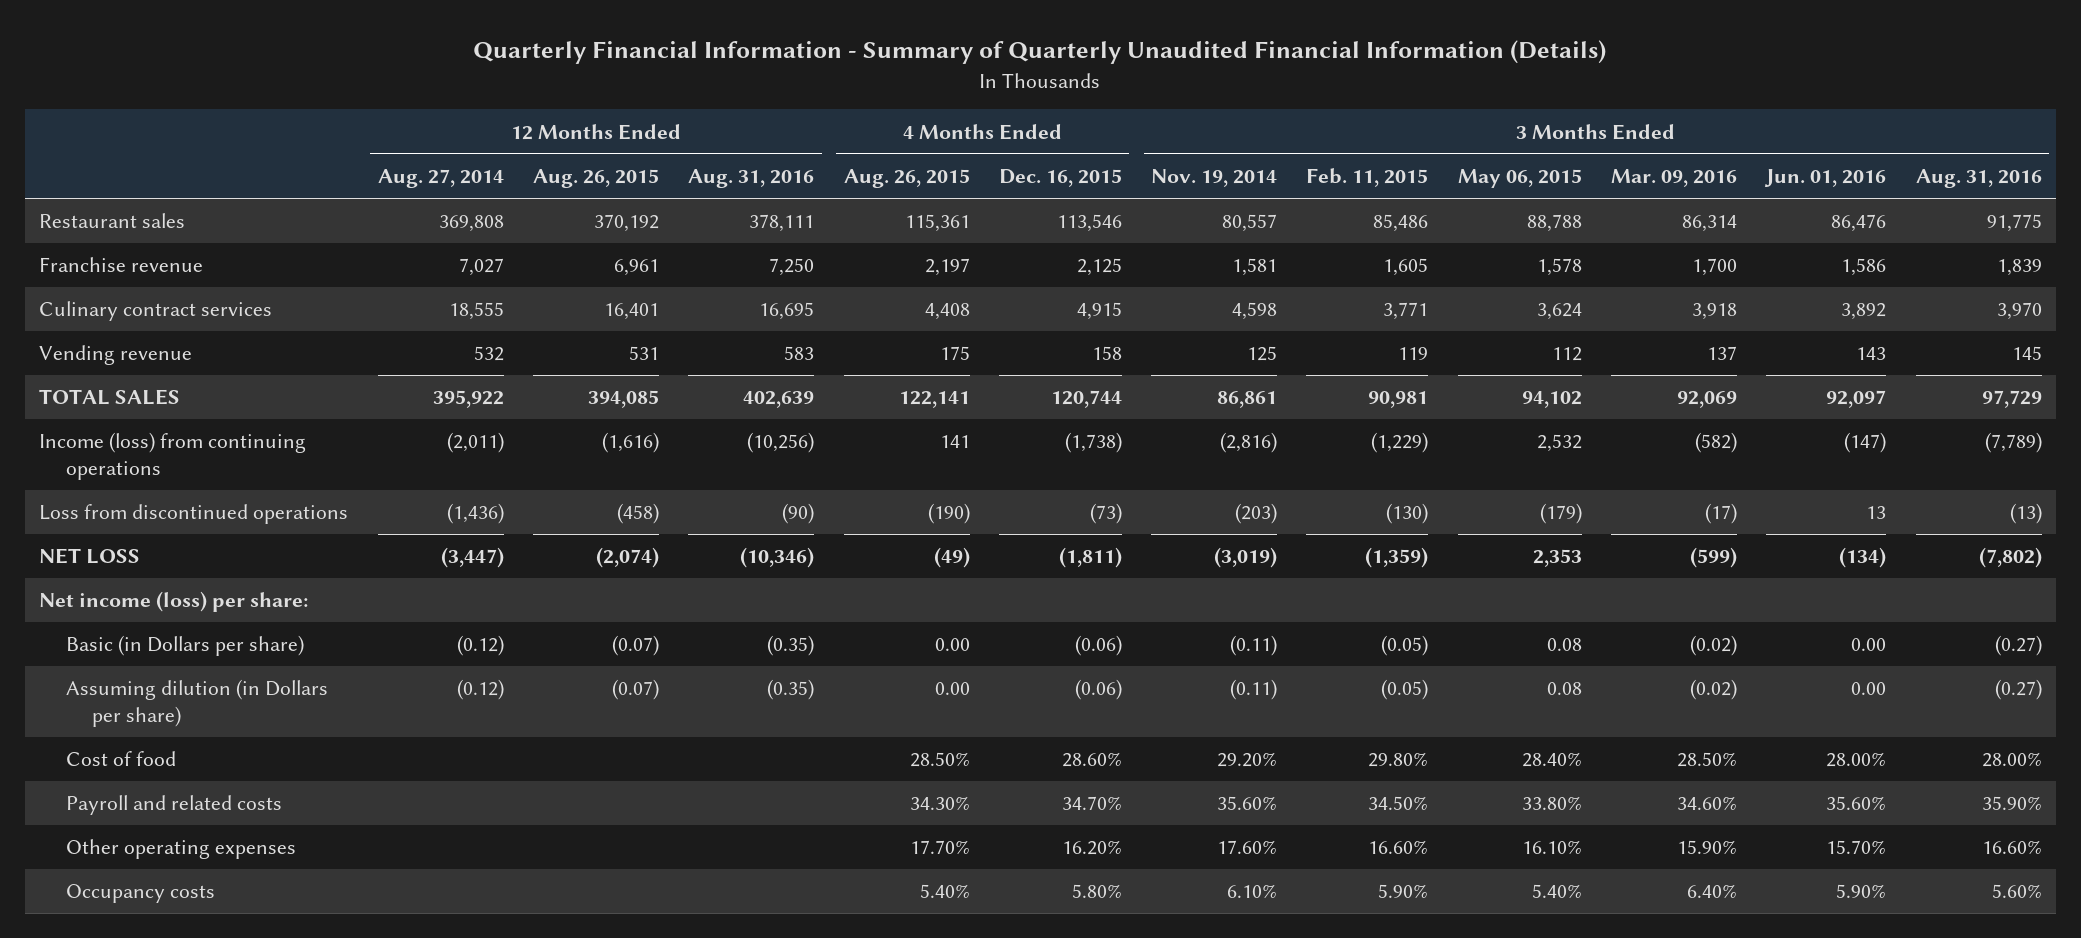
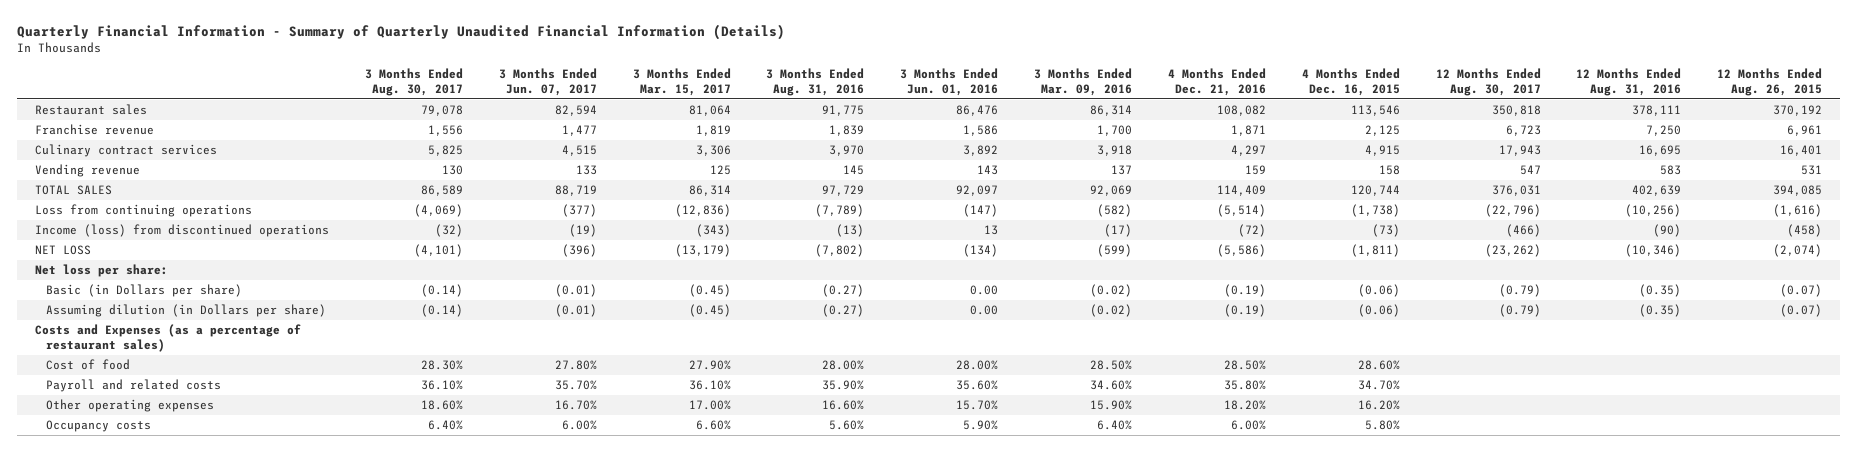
[377,169,504,189] Aug. 27, 2014 -> none
[843,169,970,189] Aug. 26, 2015 -> none
[1151,169,1278,188] Nov. 19, 2014 -> none
[1306,168,1429,188] Feb. 11, 2015 -> none
[1457,169,1582,189] May 06, 2015 -> none
none -> [364,68,463,96] 3 Months Ended Aug. 30, 2017
none -> [498,68,597,96] 3 Months Ended Jun. 07, 2017
none -> [632,68,731,96] 3 Months Ended Mar. 15, 2017
none -> [1167,68,1266,96] 4 Months Ended Dec. 21, 2016
none -> [1435,68,1541,96] 12 Months Ended Aug. 30, 2017
[39,432,307,481] Income (loss) from continuing operations -> [35,204,253,218] Loss from continuing operations
[39,504,349,525] Loss from discontinued operations -> [35,224,330,238] Income (loss) from discontinued operations
[39,591,309,613] Net income (loss) per share: -> [35,264,169,278] Net loss per share:
none -> [35,324,302,352] Costs and Expenses (as a percentage of restaurant sales)

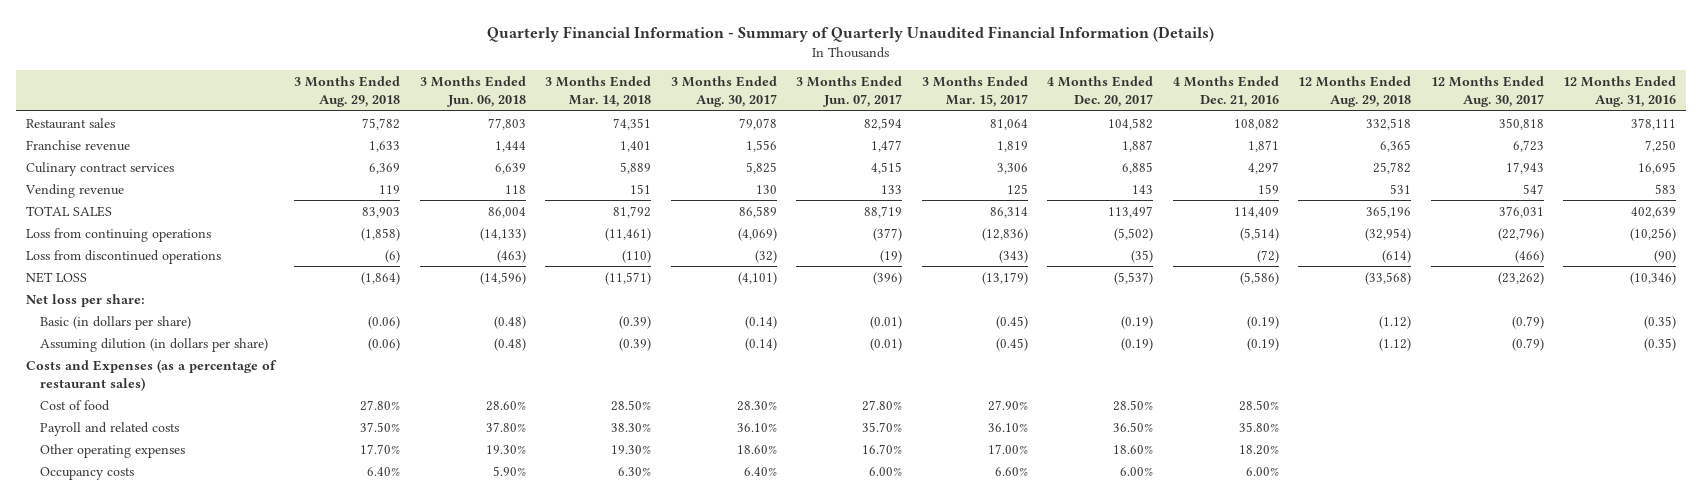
[766,68,865,96] 3 Months Ended Aug. 31, 2016 -> none
[900,68,999,96] 3 Months Ended Jun. 01, 2016 -> none
[1034,68,1133,96] 3 Months Ended Mar. 09, 2016 -> none
[1301,68,1400,96] 4 Months Ended Dec. 16, 2015 -> none
[1717,68,1823,96] 12 Months Ended Aug. 26, 2015 -> none
none -> [294,76,401,107] 3 Months Ended Aug. 29, 2018
none -> [419,76,526,107] 3 Months Ended Jun. 06, 2018
none -> [545,76,652,107] 3 Months Ended Mar. 14, 2018
none -> [1047,76,1154,107] 4 Months Ended Dec. 20, 2017
none -> [1298,76,1412,107] 12 Months Ended Aug. 29, 2018
[35,224,330,238] Income (loss) from discontinued operations -> [26,249,222,264] Loss from discontinued operations
[46,284,243,298] Basic (in Dollars per share) -> [40,315,192,330] Basic (in dollars per share)
[46,304,327,318] Assuming dilution (in Dollars per share) -> [40,337,269,352] Assuming dilution (in dollars per share)

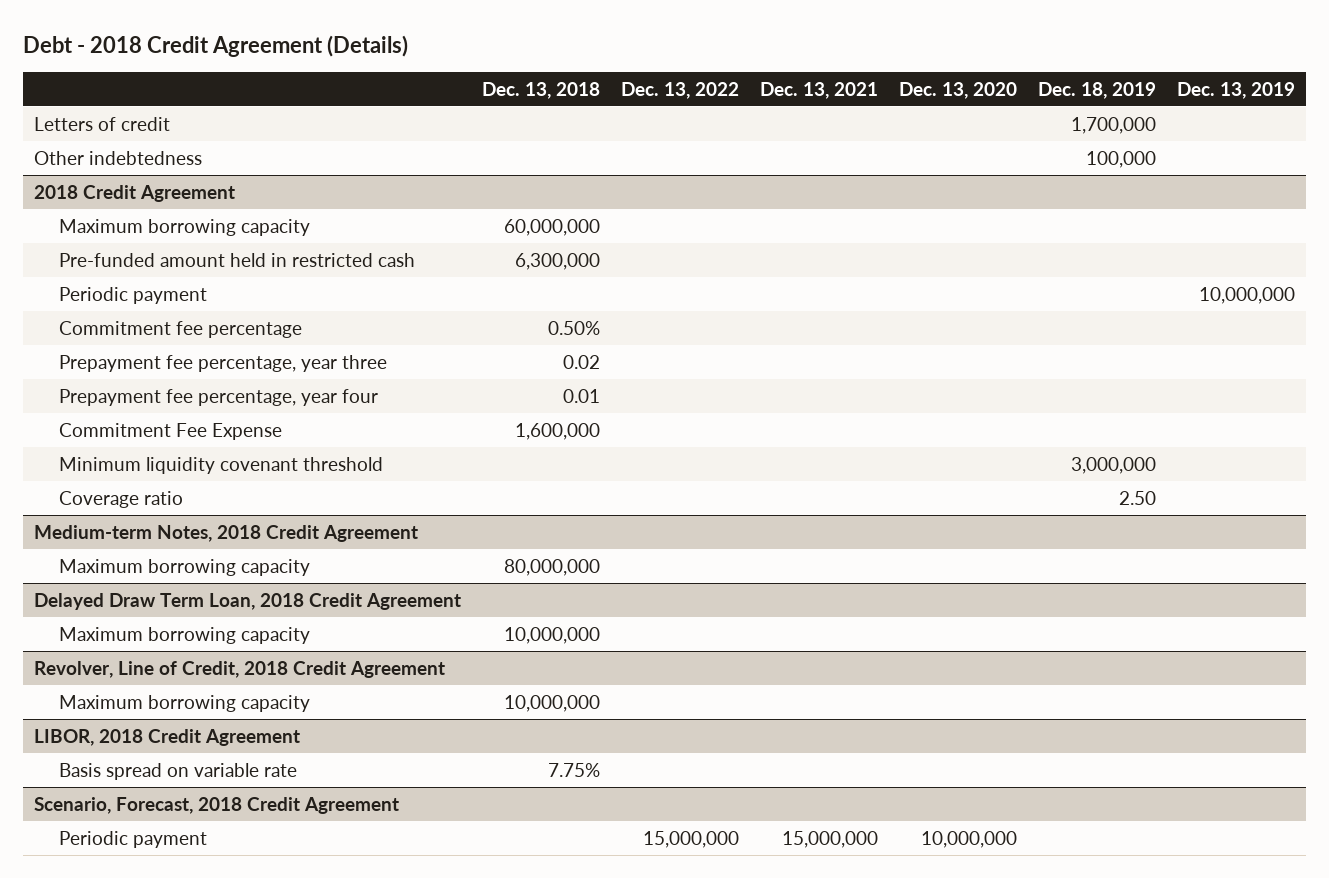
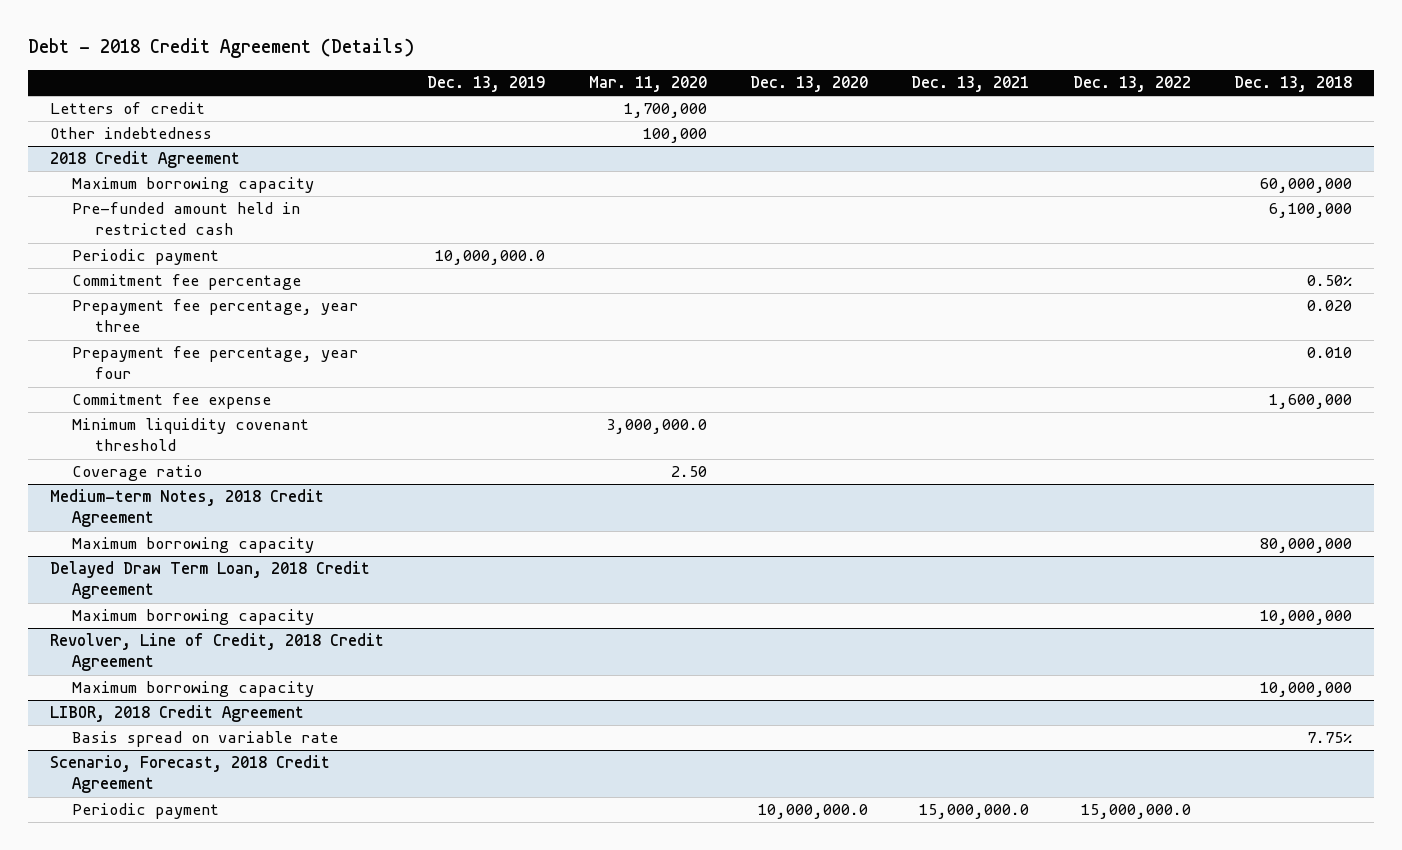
[1038,81,1157,99] Dec. 18, 2019 -> none
none -> [588,76,707,93] Mar. 11, 2020
[514,252,600,270] 6,300,000 -> [1268,203,1352,219] 6,100,000
[1199,286,1296,304] 10,000,000 -> [435,250,546,266] 10,000,000.0
[562,354,600,369] 0.02 -> [1306,300,1352,312] 0.020
[562,388,600,403] 0.01 -> [1306,347,1352,359] 0.010
[59,422,283,440] Commitment Fee Expense -> [72,393,272,410] Commitment fee expense
[642,830,739,848] 15,000,000 -> [1080,804,1191,820] 15,000,000.0
[781,830,878,848] 15,000,000 -> [919,804,1030,820] 15,000,000.0
[921,830,1018,848] 10,000,000 -> [757,804,868,820] 10,000,000.0

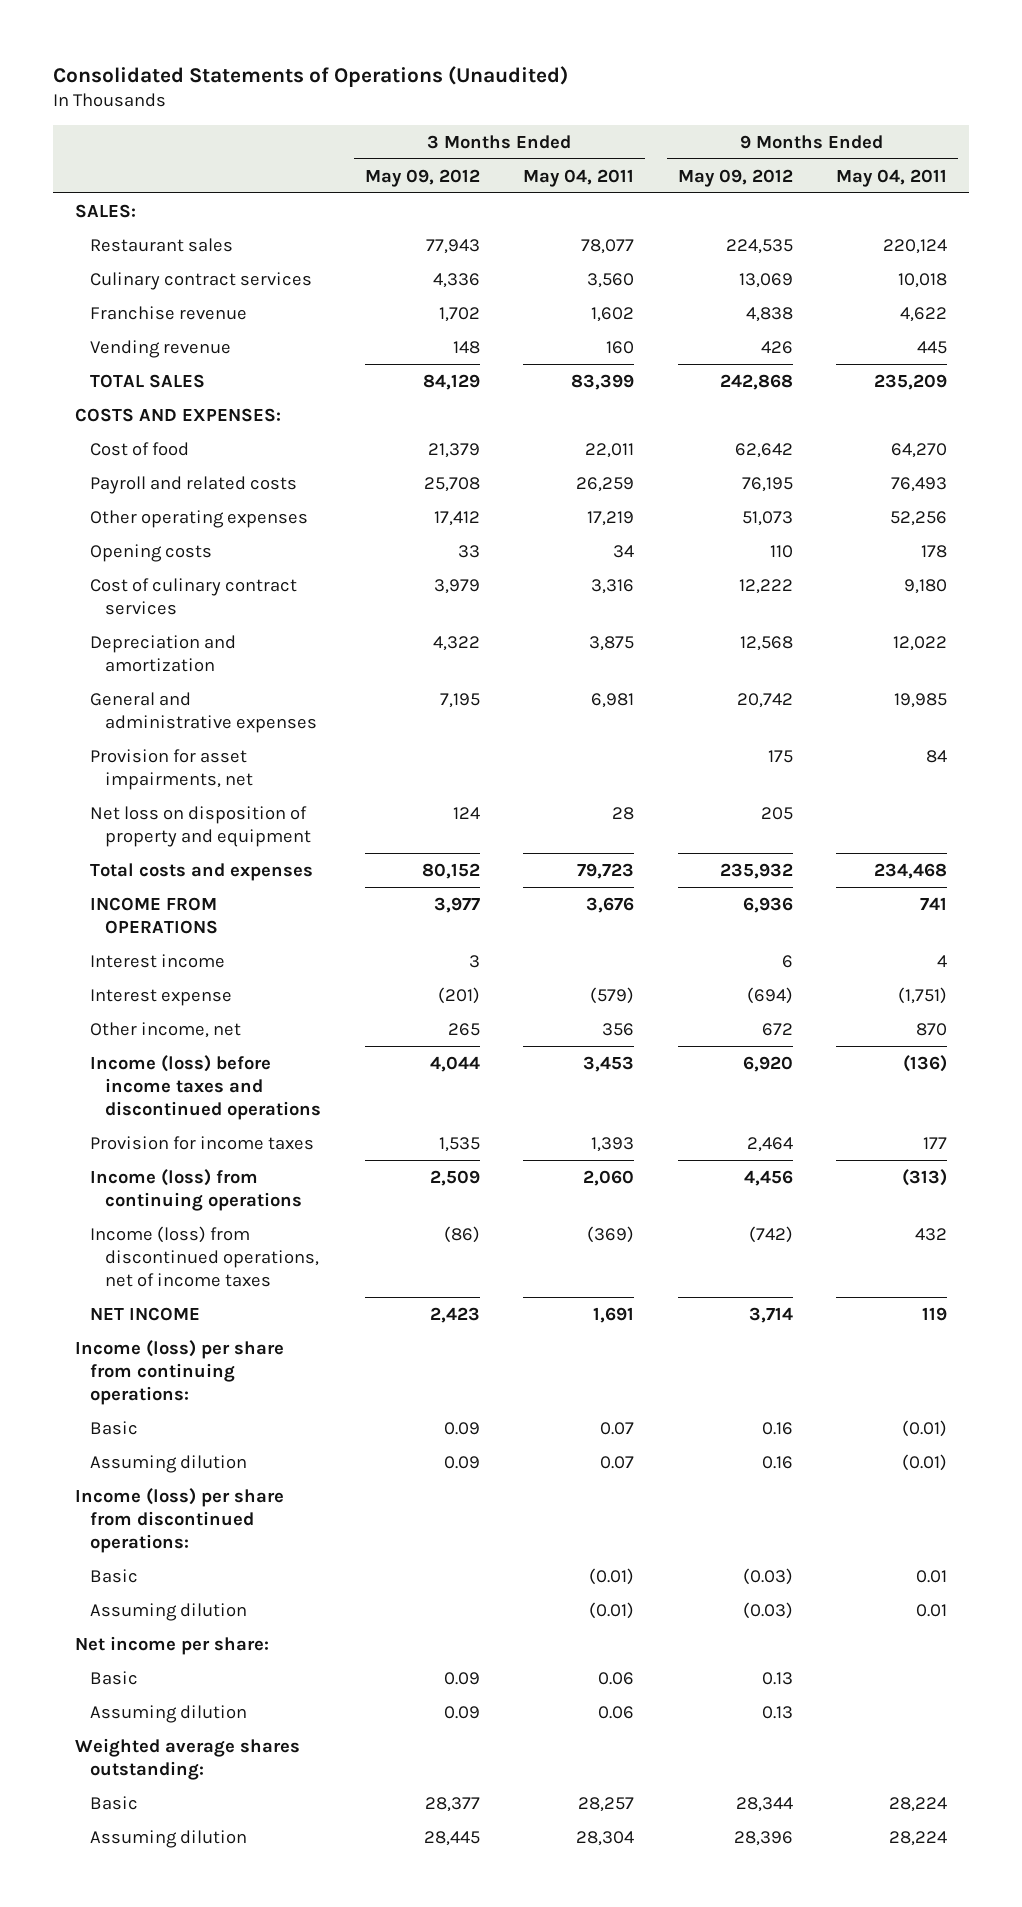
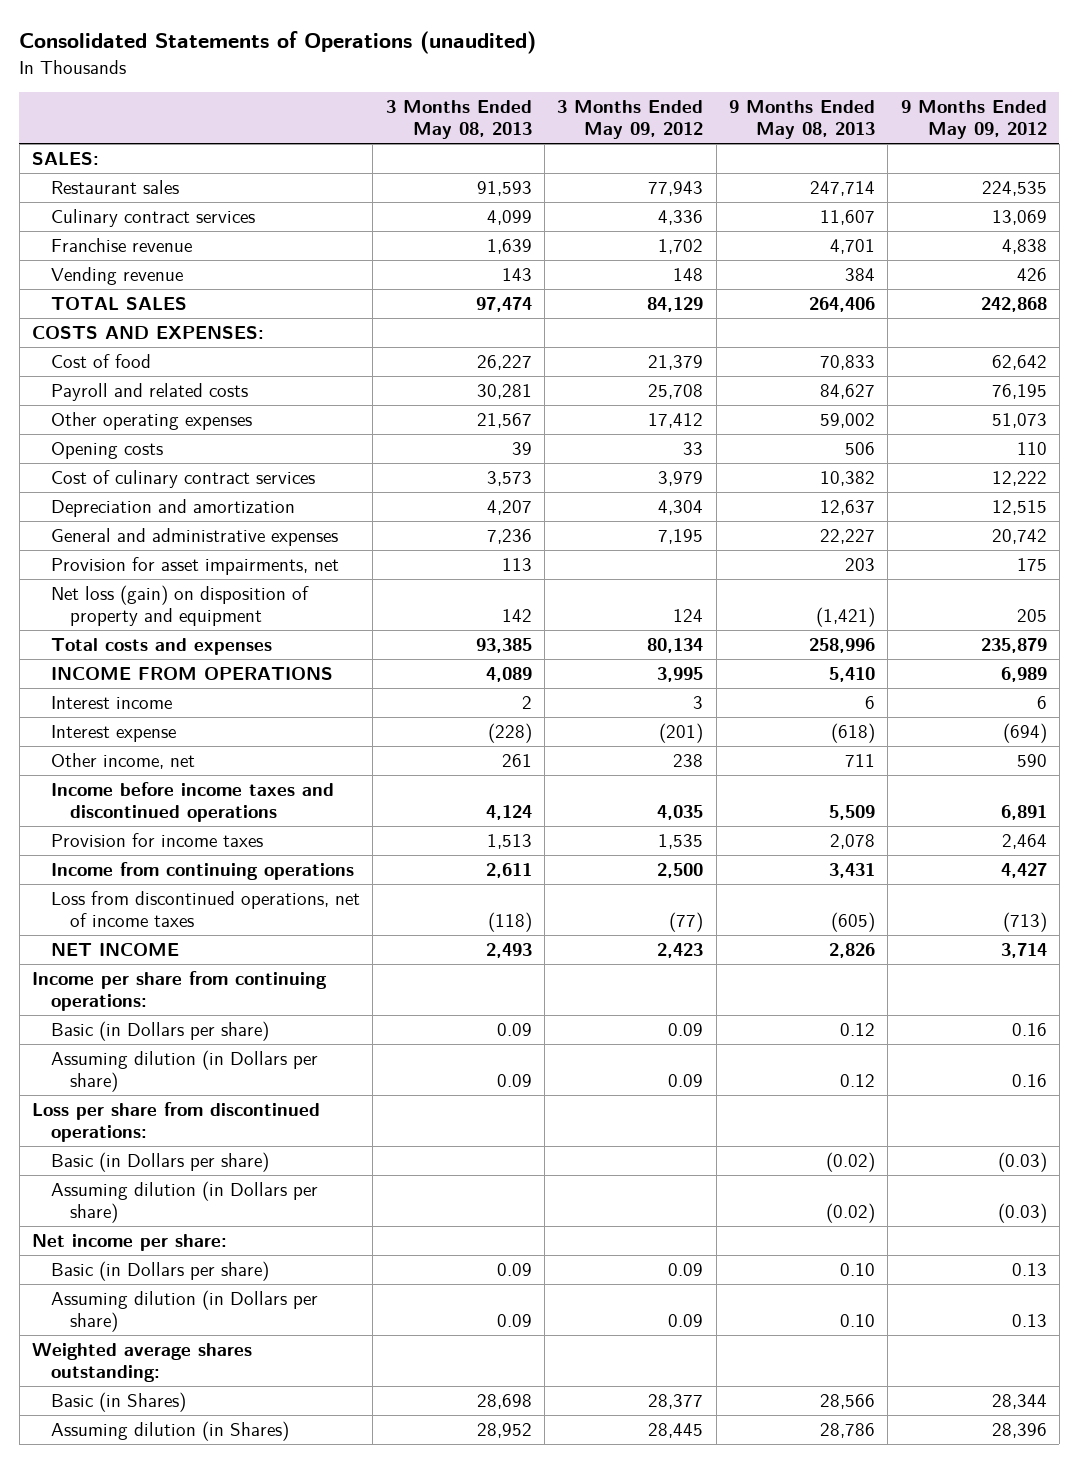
[53,65,569,87] Consolidated Statements of Operations (Unaudited) -> [19,31,537,55] Consolidated Statements of Operations (unaudited)
[523,168,635,187] May 04, 2011 -> none
[836,168,948,187] May 04, 2011 -> none
none -> [385,100,532,140] 3 Months Ended May 08, 2013
none -> [728,100,875,140] 9 Months Ended May 08, 2013
[432,635,480,651] 4,322 -> [658,499,704,515] 4,304
[739,635,793,651] 12,568 -> [991,499,1047,515] 12,515
[90,805,312,847] Net loss on disposition of property and equipment -> [50,584,309,627] Net loss (gain) on disposition of property and equipment
[421,862,480,879] 80,152 -> [647,637,704,653] 80,134
[719,862,793,879] 235,932 -> [980,637,1047,653] 235,879
[433,896,480,913] 3,977 -> [657,666,704,682] 3,995
[742,896,793,913] 6,936 -> [1000,666,1047,682] 6,989
[447,1022,480,1036] 265 -> [673,753,704,767] 238
[761,1022,793,1036] 672 -> [1016,753,1047,767] 590
[90,1054,322,1120] Income (loss) before income taxes and discontinued operations -> [50,781,334,823] Income before income taxes and discontinued operations
[429,1055,480,1072] 4,044 -> [657,805,704,821] 4,035
[742,1055,793,1072] 6,920 -> [1000,805,1047,821] 6,891
[90,1168,303,1211] Income (loss) from continuing operations -> [50,861,354,880] Income from continuing operations
[429,1169,480,1186] 2,509 -> [657,862,704,878] 2,500
[743,1169,793,1186] 4,456 -> [1000,862,1047,878] 4,427
[90,1225,320,1287] Income (loss) from discontinued operations, net of income taxes -> [50,890,360,928] Loss from discontinued operations, net of income taxes
[443,1225,480,1243] (86) -> [669,912,704,933] (77)
[748,1225,793,1243] (742) -> [1002,912,1047,933] (713)
[75,1339,285,1405] Income (loss) per share from continuing operations: -> [32,970,328,1012] Income per share from continuing operations:
[90,1420,139,1435] Basic -> [50,1020,269,1041] Basic (in Dollars per share)
[90,1454,248,1473] Assuming dilution -> [50,1049,318,1093] Assuming dilution (in Dollars per share)
[75,1487,285,1553] Income (loss) per share from discontinued operations: -> [32,1101,321,1143] Loss per share from discontinued operations:
[90,1568,139,1583] Basic -> [50,1151,269,1172] Basic (in Dollars per share)
[90,1602,248,1621] Assuming dilution -> [50,1180,318,1224] Assuming dilution (in Dollars per share)
[90,1670,139,1685] Basic -> [50,1260,269,1281] Basic (in Dollars per share)
[90,1704,248,1723] Assuming dilution -> [50,1289,318,1333] Assuming dilution (in Dollars per share)
[90,1795,139,1810] Basic -> [50,1391,186,1412] Basic (in Shares)
[90,1829,248,1848] Assuming dilution -> [50,1420,289,1441] Assuming dilution (in Shares)

